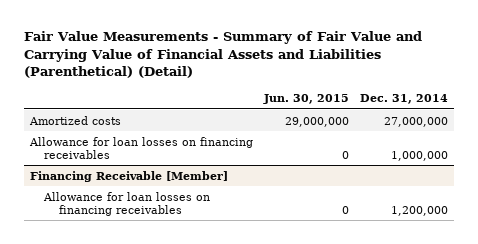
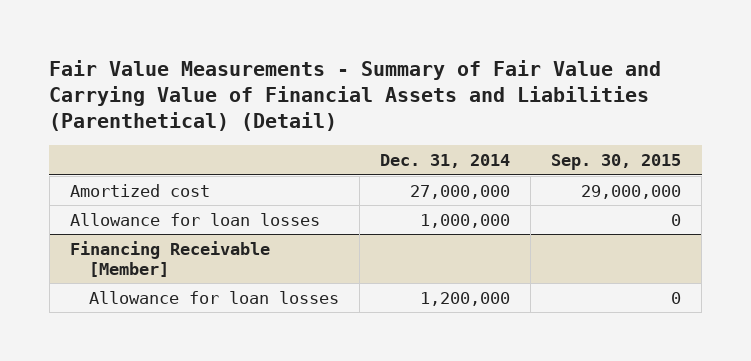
[262,94,349,105] Jun. 30, 2015 -> none
none -> [551,154,682,171] Sep. 30, 2015
[28,115,121,125] Amortized costs -> [69,183,210,197] Amortized cost
[28,136,253,159] Allowance for loan losses on financing receivables -> [69,212,320,226] Allowance for loan losses
[43,191,211,216] Allowance for loan losses on financing receivables -> [88,290,339,304] Allowance for loan losses

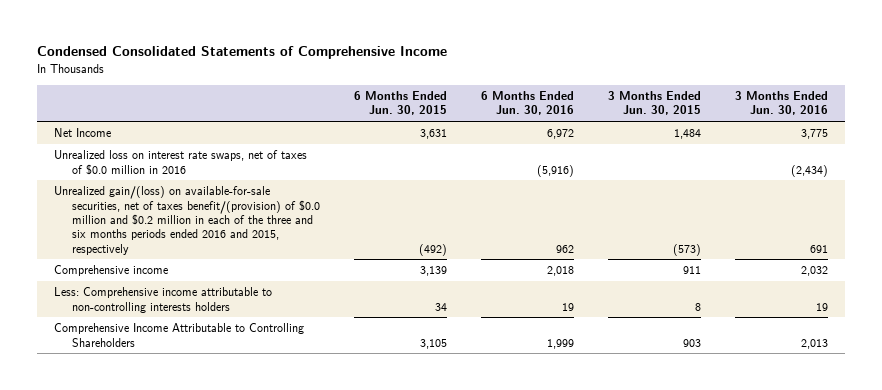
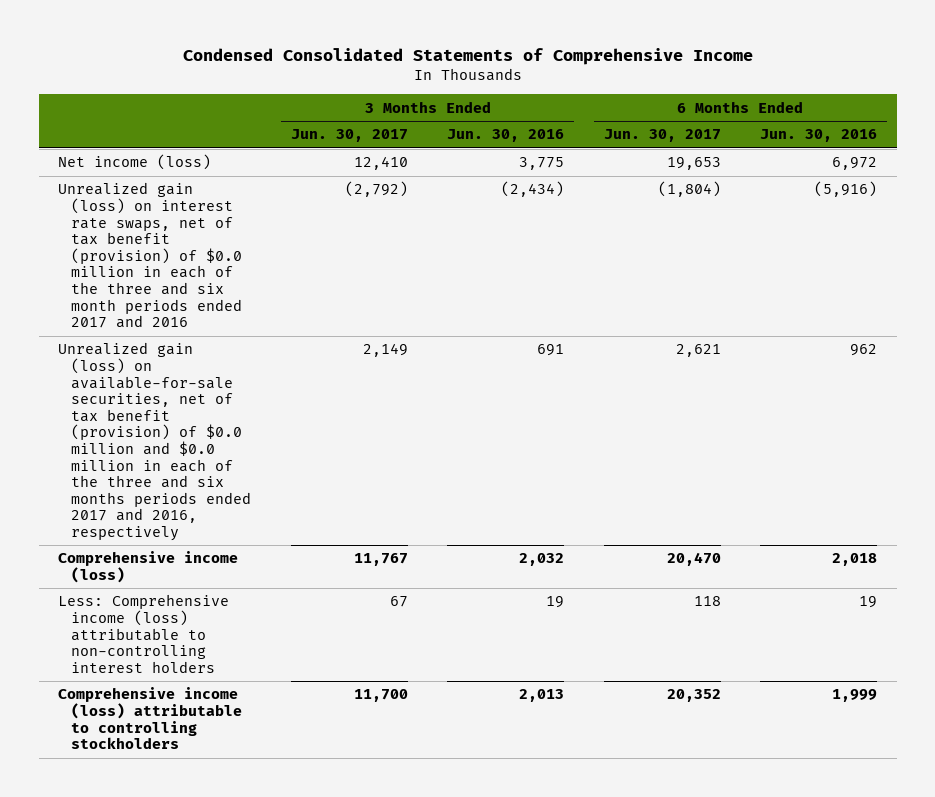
[353,91,447,116] 6 Months Ended Jun. 30, 2015 -> none
[608,91,702,116] 3 Months Ended Jun. 30, 2015 -> none
none -> [290,129,408,143] Jun. 30, 2017
none -> [603,129,721,143] Jun. 30, 2017
[54,128,112,138] Net Income -> [58,154,212,171] Net income (loss)
[54,150,308,175] Unrealized loss on interest rate swaps, net of taxes of $0.0 million in 2016 -> [58,182,243,329] Unrealized gain (loss) on interest rate swaps, net of tax benefit (provision) of $0.0 million in each of the three and six month periods ended 2017 and 2016
[54,186,320,255] Unrealized gain/(loss) on available-for-sale securities, net of taxes benefit/(provision) of $0.0 million and $0.2 million in each of the three and six months periods ended 2016 and 2015, respectively -> [58,342,252,542] Unrealized gain (loss) on available-for-sale securities, net of tax benefit (provision) of $0.0 million and $0.0 million in each of the three and six months periods ended 2017 and 2016, respectively
[54,265,169,277] Comprehensive income -> [58,551,239,584] Comprehensive income (loss)
[54,287,273,313] Less: Comprehensive income attributable to non-controlling interests holders -> [58,594,230,673] Less: Comprehensive income (loss) attributable to non-controlling interest holders
[54,323,305,347] Comprehensive Income Attributable to Controlling Shareholders -> [58,687,243,750] Comprehensive income (loss) attributable to controlling stockholders

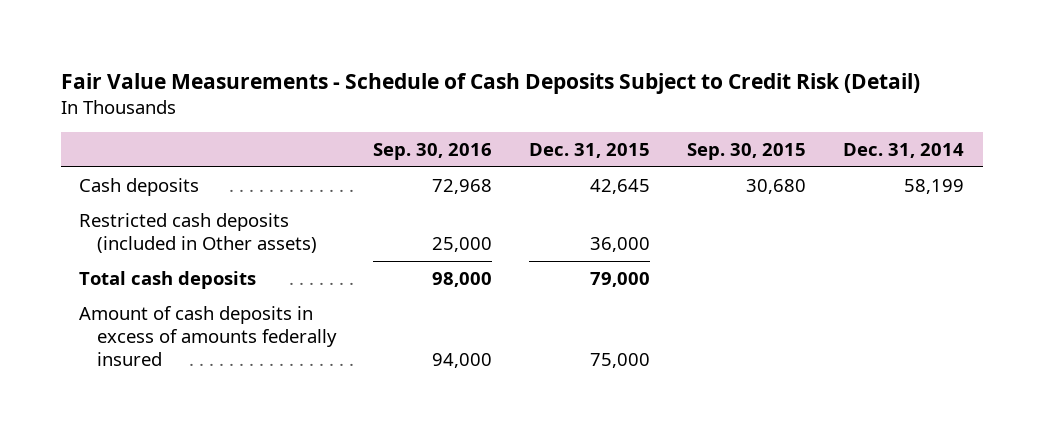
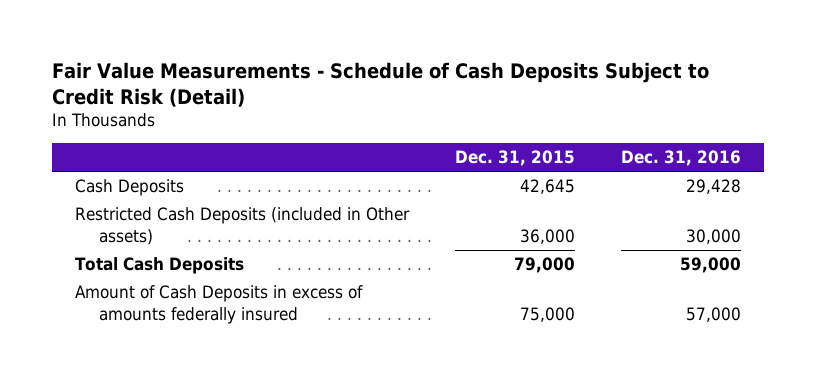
[372,143,492,161] Sep. 30, 2016 -> none
[687,143,807,161] Sep. 30, 2015 -> none
[843,143,965,159] Dec. 31, 2014 -> none
none -> [621,150,742,167] Dec. 31, 2016
[79,177,200,196] Cash deposits -> [74,179,184,197] Cash Deposits
[79,212,317,253] Restricted cash deposits (included in Other assets) -> [74,207,410,245] Restricted Cash Deposits (included in Other assets)
[79,270,257,289] Total cash deposits -> [74,257,244,275] Total Cash Deposits
[79,305,337,366] Amount of cash deposits in excess of amounts federally insured -> [74,285,363,324] Amount of Cash Deposits in excess of amounts federally insured

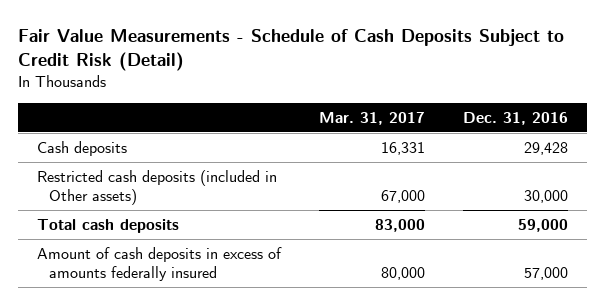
[454,150,575,167] Dec. 31, 2015 -> none
none -> [319,111,426,125] Mar. 31, 2017
[74,179,184,197] Cash Deposits -> [37,140,128,156] Cash deposits
[74,207,410,245] Restricted Cash Deposits (included in Other assets) -> [37,169,278,205] Restricted cash deposits (included in Other assets)
[74,257,244,275] Total Cash Deposits -> [37,218,180,233] Total cash deposits
[74,285,363,324] Amount of Cash Deposits in excess of amounts federally insured -> [37,246,283,281] Amount of cash deposits in excess of amounts federally insured

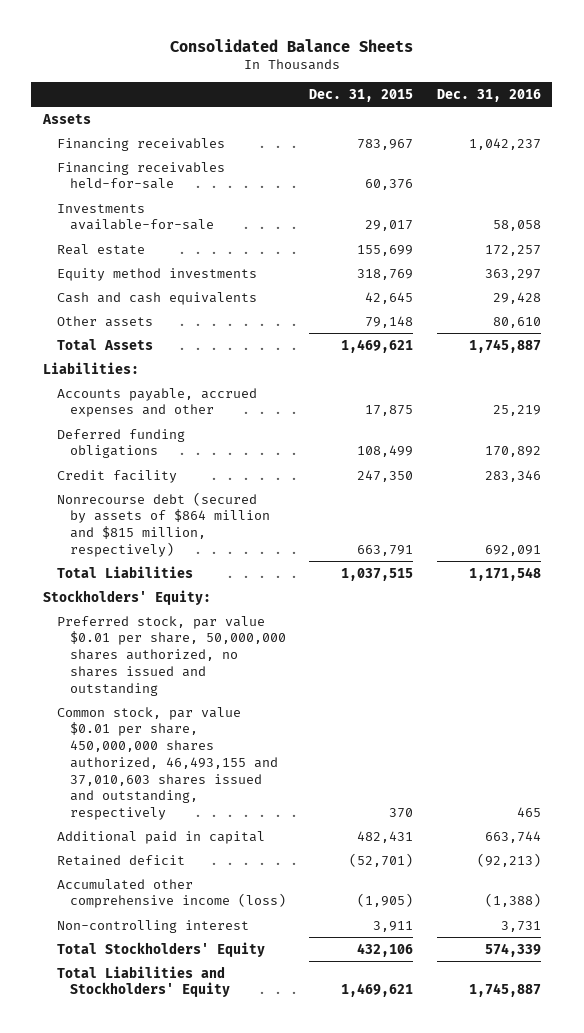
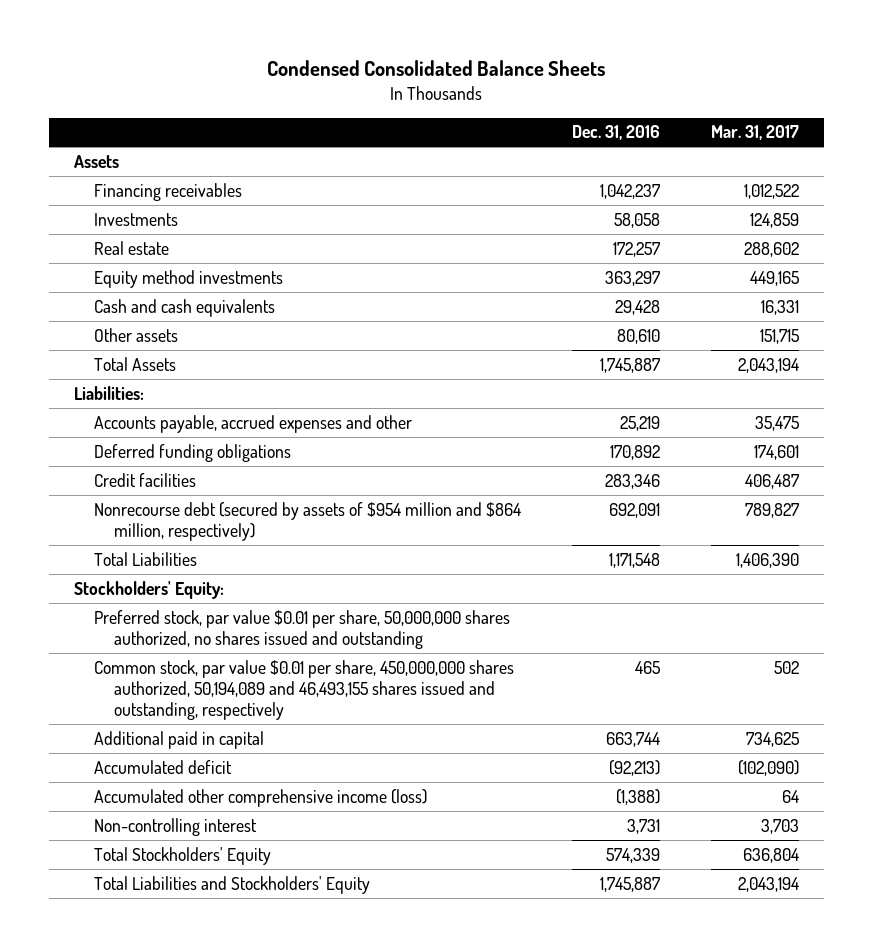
[169,38,413,52] Consolidated Balance Sheets -> [267,59,606,76] Condensed Consolidated Balance Sheets
[309,88,414,102] Dec. 31, 2015 -> none
none -> [710,125,799,141] Mar. 31, 2017
[56,161,225,190] Financing receivables held-for-sale -> none
[56,203,215,231] Investments available-for-sale -> [93,212,178,226] Investments
[56,469,177,483] Credit facility -> [93,472,196,487] Credit facilities
[56,491,271,557] Nonrecourse debt (secured by assets of $864 million and $815 million, respectively) -> [93,501,521,541] Nonrecourse debt (secured by assets of $954 million and $864 million, respectively)
[56,706,279,821] Common stock, par value $0.01 per share, 450,000,000 shares authorized, 46,493,155 and 37,010,603 shares issued and outstanding, respectively -> [93,659,514,721] Common stock, par value $0.01 per share, 450,000,000 shares authorized, 50,194,089 and 46,493,155 shares issued and outstanding, respectively
[56,854,185,866] Retained deficit -> [93,759,232,774] Accumulated deficit

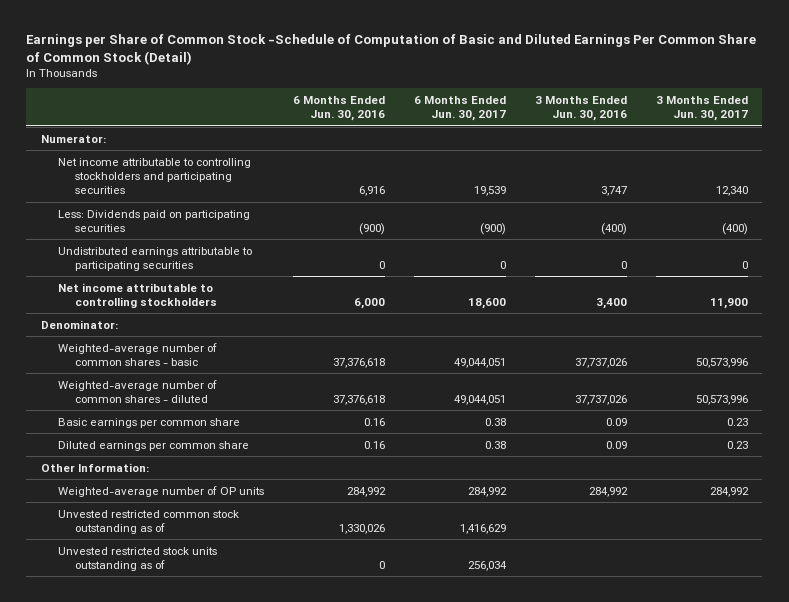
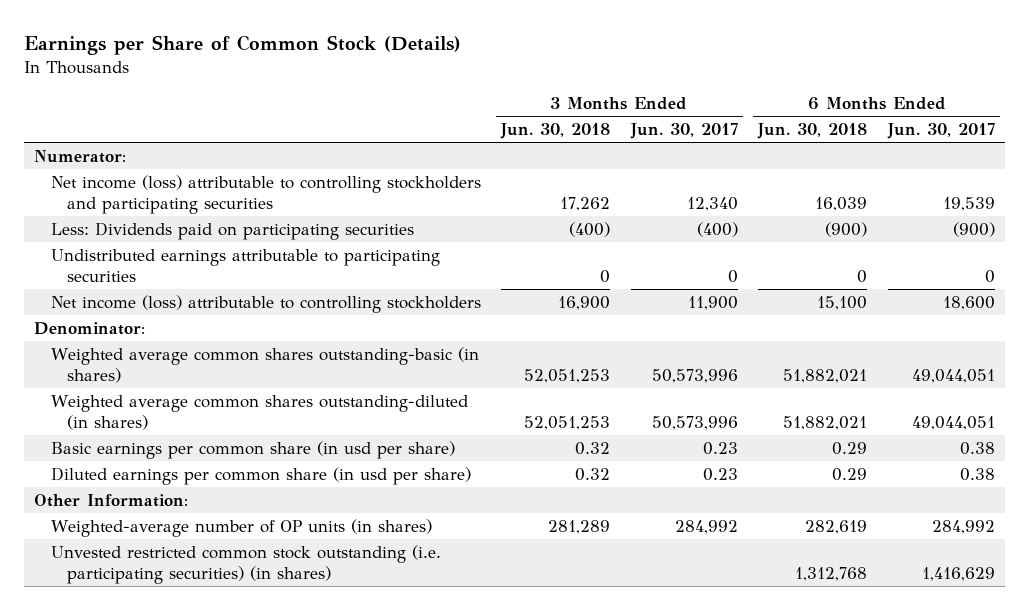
[26,33,757,65] Earnings per Share of Common Stock -Schedule of Computation of Basic and Diluted Earnings Per Common Share of Common Stock (Detail) -> [23,35,461,56] Earnings per Share of Common Stock (Details)
[292,95,385,122] 6 Months Ended Jun. 30, 2016 -> none
[534,95,627,122] 3 Months Ended Jun. 30, 2016 -> none
none -> [500,123,611,140] Jun. 30, 2018
none -> [757,123,868,140] Jun. 30, 2018
[57,157,251,195] Net income attributable to controlling stockholders and participating securities -> [50,174,481,214] Net income (loss) attributable to controlling stockholders and participating securities
[57,282,217,308] Net income attributable to controlling stockholders -> [50,294,481,313] Net income (loss) attributable to controlling stockholders
[57,342,217,366] Weighted-average number of common shares - basic -> [50,346,479,383] Weighted average common shares outstanding-basic (in shares)
[57,379,217,403] Weighted-average number of common shares - diluted -> [50,394,468,430] Weighted average common shares outstanding-diluted (in shares)
[57,417,240,428] Basic earnings per common share -> [50,440,455,459] Basic earnings per common share (in usd per share)
[57,440,249,451] Diluted earnings per common share -> [50,466,471,485] Diluted earnings per common share (in usd per share)
[57,546,217,571] Unvested restricted stock units outstanding as of -> none
[57,485,264,497] Weighted-average number of OP units -> [50,518,432,537] Weighted-average number of OP units (in shares)
[57,509,239,534] Unvested restricted common stock outstanding as of -> [50,544,441,584] Unvested restricted common stock outstanding (i.e. participating securities) (in shares)

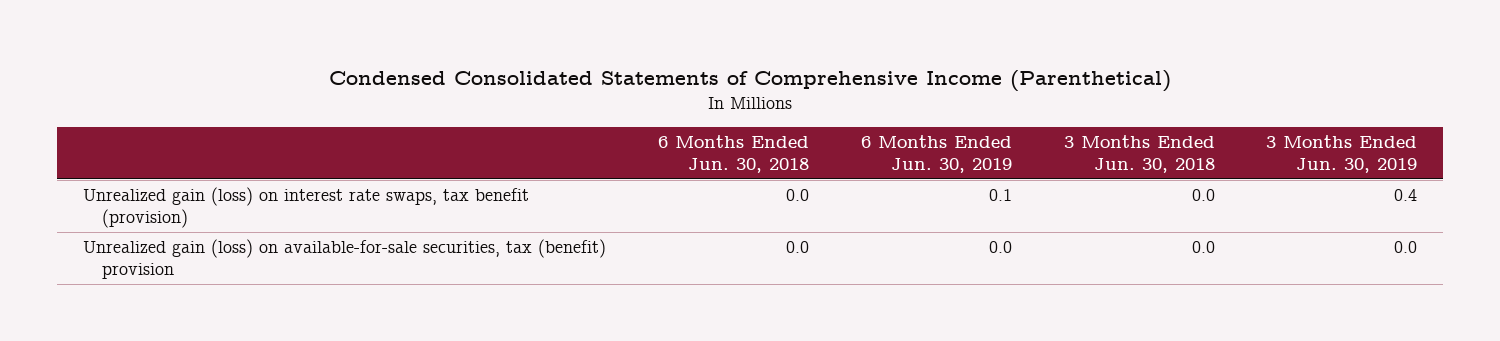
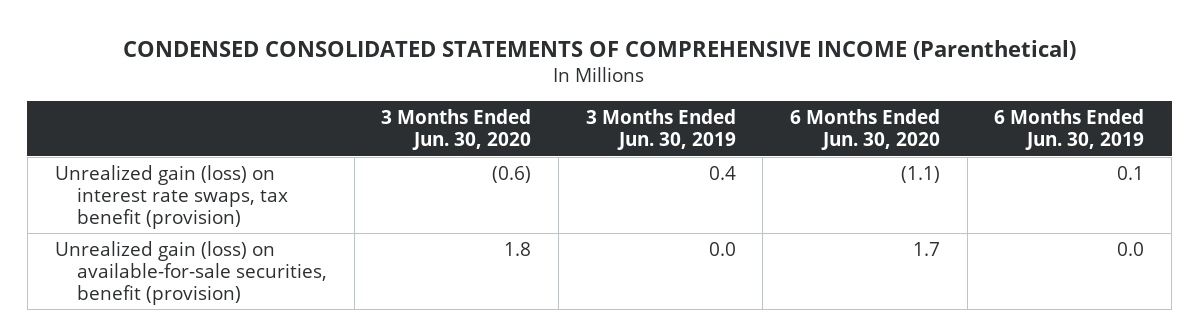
[329,69,1172,92] Condensed Consolidated Statements of Comprehensive Income (Parenthetical) -> [123,39,1077,60] CONDENSED CONSOLIDATED STATEMENTS OF COMPREHENSIVE INCOME (Parenthetical)
[657,135,809,173] 6 Months Ended Jun. 30, 2018 -> none
[1063,135,1215,173] 3 Months Ended Jun. 30, 2018 -> none
none -> [381,109,532,151] 3 Months Ended Jun. 30, 2020
none -> [790,109,941,151] 6 Months Ended Jun. 30, 2020
[83,239,607,279] Unrealized gain (loss) on available-for-sale securities, tax (benefit) provision -> [54,240,327,305] Unrealized gain (loss) on available-for-sale securities, benefit (provision)

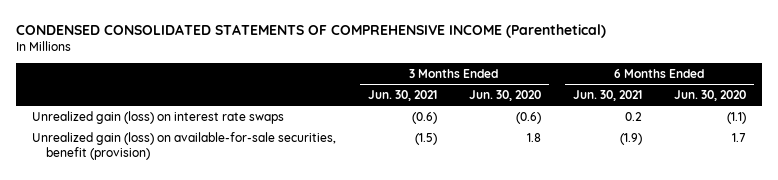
[585,109,736,151] 3 Months Ended Jun. 30, 2019 -> none
[994,109,1145,151] 6 Months Ended Jun. 30, 2019 -> none
none -> [367,89,437,101] Jun. 30, 2021
none -> [572,89,642,101] Jun. 30, 2021
[54,164,288,229] Unrealized gain (loss) on interest rate swaps, tax benefit (provision) -> [32,110,285,124] Unrealized gain (loss) on interest rate swaps

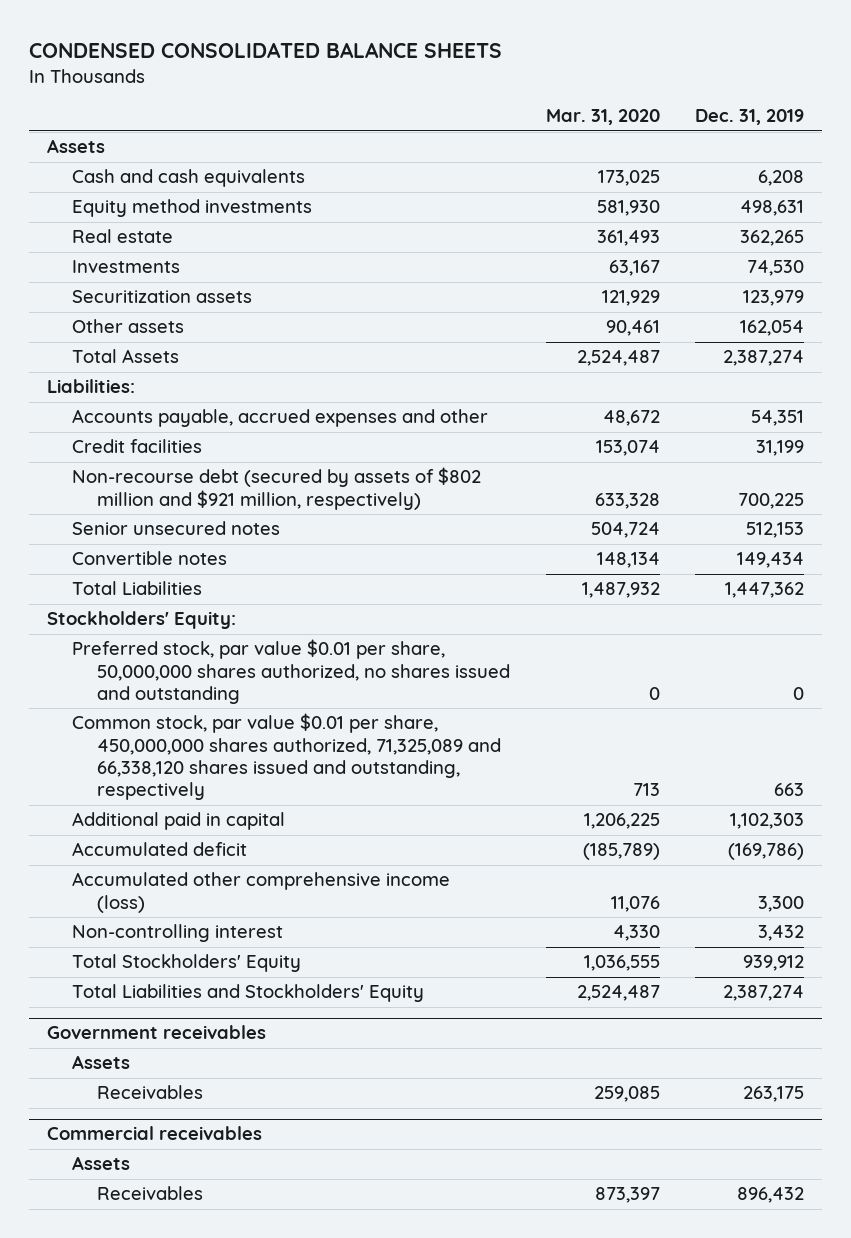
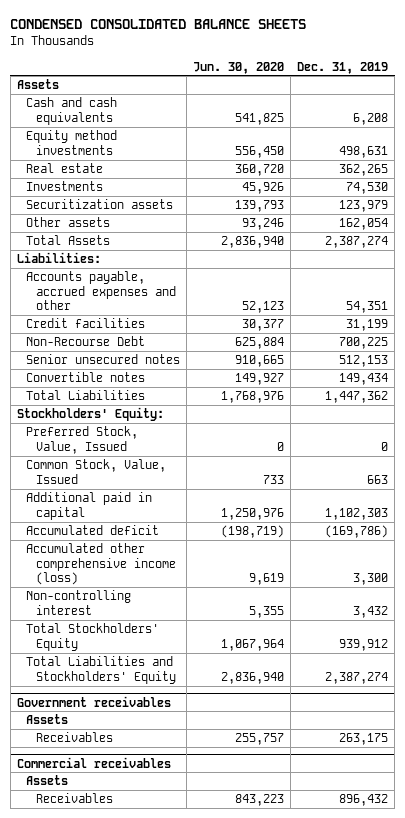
[545,109,660,126] Mar. 31, 2020 -> none
none -> [193,61,285,74] Jun. 30, 2020
[72,467,482,510] Non-recourse debt (secured by assets of $802 million and $921 million, respectively) -> [26,336,146,347] Non-Recourse Debt
[72,639,511,705] Preferred stock, par value $0.01 per share, 50,000,000 shares authorized, no shares issued and outstanding -> [26,426,139,454] Preferred Stock, Value, Issued
[72,713,502,801] Common stock, par value $0.01 per share, 450,000,000 shares authorized, 71,325,089 and 66,338,120 shares issued and outstanding, respectively -> [26,459,167,484] Common Stock, Value, Issued

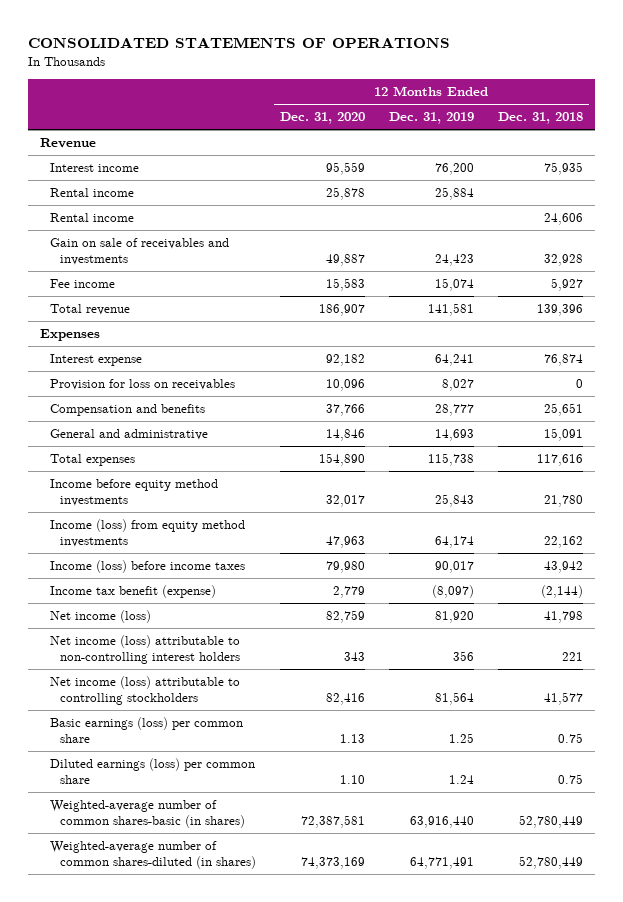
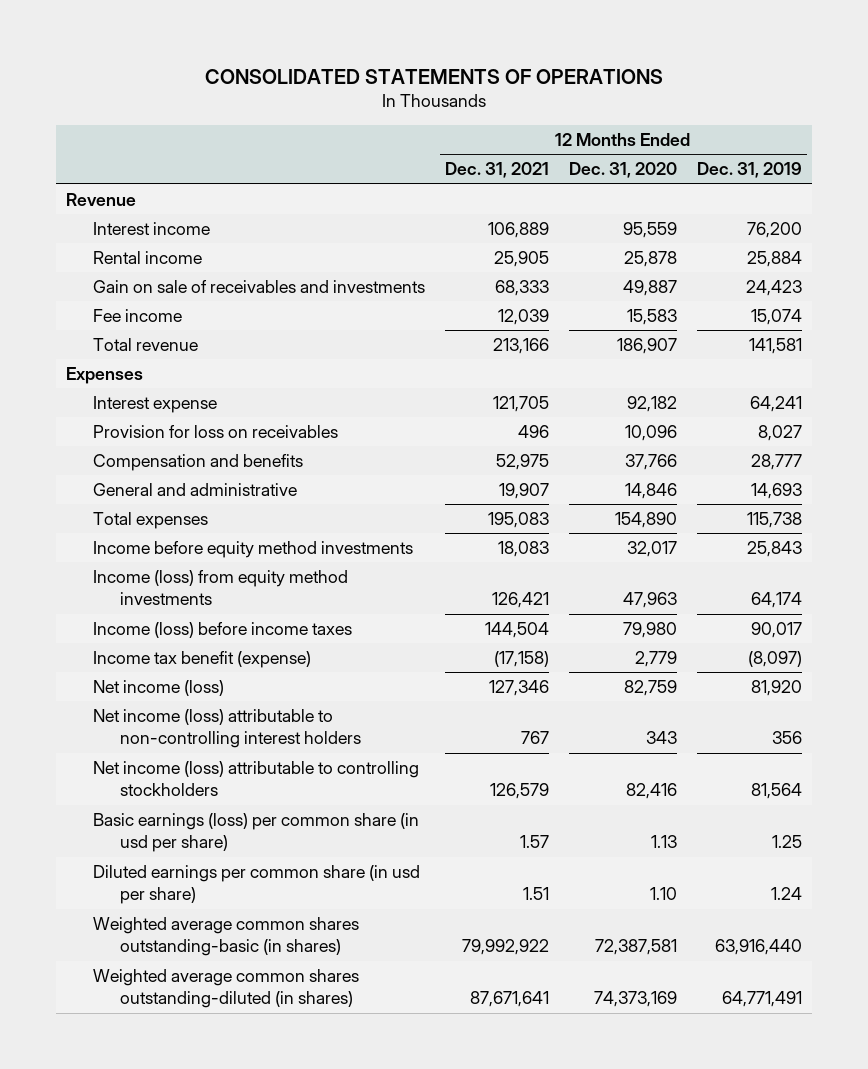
[497,112,583,125] Dec. 31, 2018 -> none
none -> [445,162,550,179] Dec. 31, 2021
[50,213,135,223] Rental income -> none
[50,717,244,744] Basic earnings (loss) per common share -> [93,813,420,853] Basic earnings (loss) per common share (in usd per share)
[50,758,256,785] Diluted earnings (loss) per common share -> [93,865,421,905] Diluted earnings per common share (in usd per share)
[50,800,246,829] Weighted-average number of common shares-basic (in shares) -> [93,917,360,957] Weighted average common shares outstanding-basic (in shares)
[50,841,257,870] Weighted-average number of common shares-diluted (in shares) -> [93,969,360,1009] Weighted average common shares outstanding-diluted (in shares)

